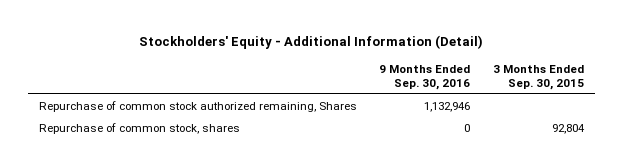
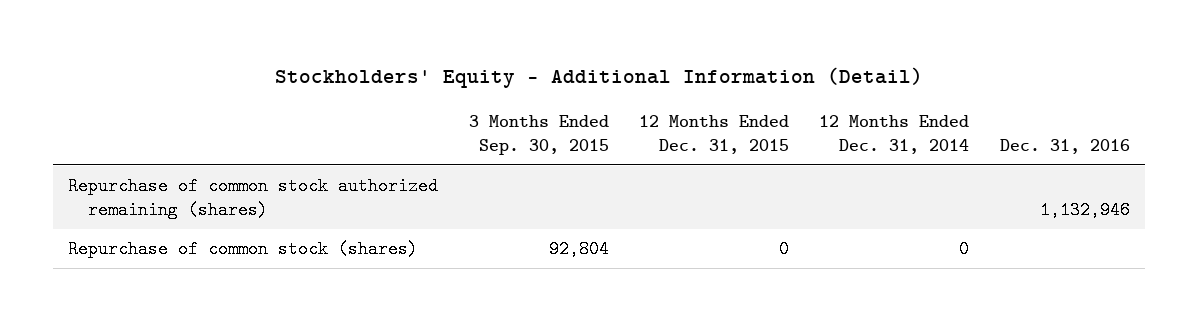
[379,64,471,90] 9 Months Ended Sep. 30, 2016 -> none
none -> [638,114,789,154] 12 Months Ended Dec. 31, 2015
none -> [819,114,970,154] 12 Months Ended Dec. 31, 2014
none -> [999,138,1130,154] Dec. 31, 2016
[39,101,358,113] Repurchase of common stock authorized remaining, Shares -> [68,177,439,220] Repurchase of common stock authorized remaining (shares)
[39,123,241,135] Repurchase of common stock, shares -> [68,240,419,259] Repurchase of common stock (shares)

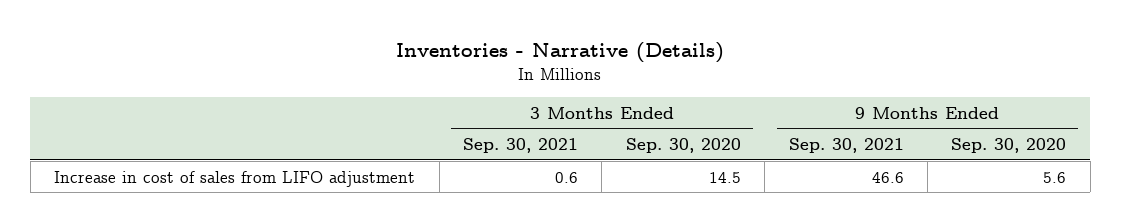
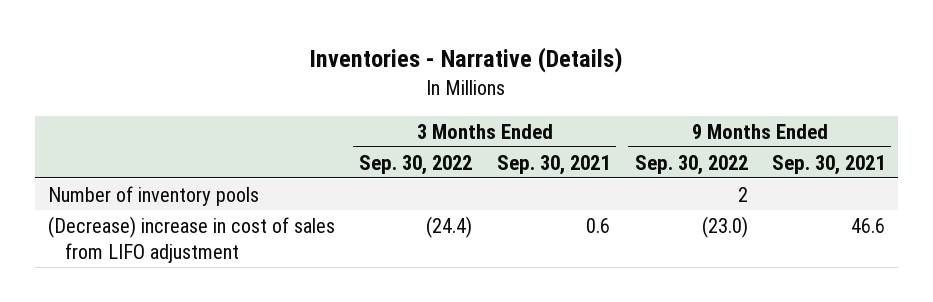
[625,138,741,154] Sep. 30, 2020 -> none
[951,138,1067,154] Sep. 30, 2020 -> none
none -> [359,154,473,175] Sep. 30, 2022
none -> [634,154,748,175] Sep. 30, 2022
none -> [47,185,259,206] Number of inventory pools
[54,170,416,187] Increase in cost of sales from LIFO adjustment -> [47,215,335,263] (Decrease) increase in cost of sales from LIFO adjustment

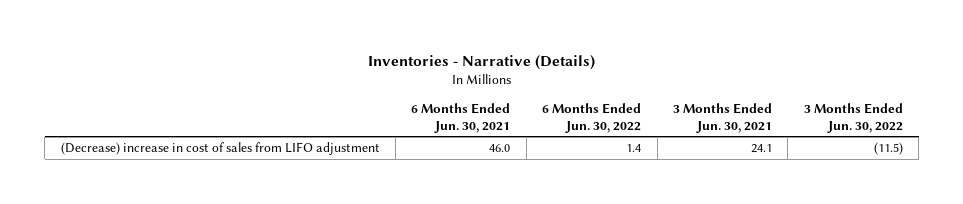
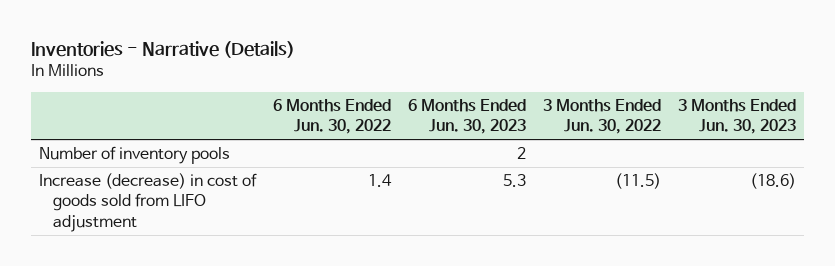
[411,103,511,133] 6 Months Ended Jun. 30, 2021 -> none
[672,103,772,133] 3 Months Ended Jun. 30, 2021 -> none
none -> [408,99,527,135] 6 Months Ended Jun. 30, 2023
none -> [677,99,796,135] 3 Months Ended Jun. 30, 2023
none -> [39,146,231,165] Number of inventory pools
[60,142,380,156] (Decrease) increase in cost of sales from LIFO adjustment -> [39,173,258,232] Increase (decrease) in cost of goods sold from LIFO adjustment

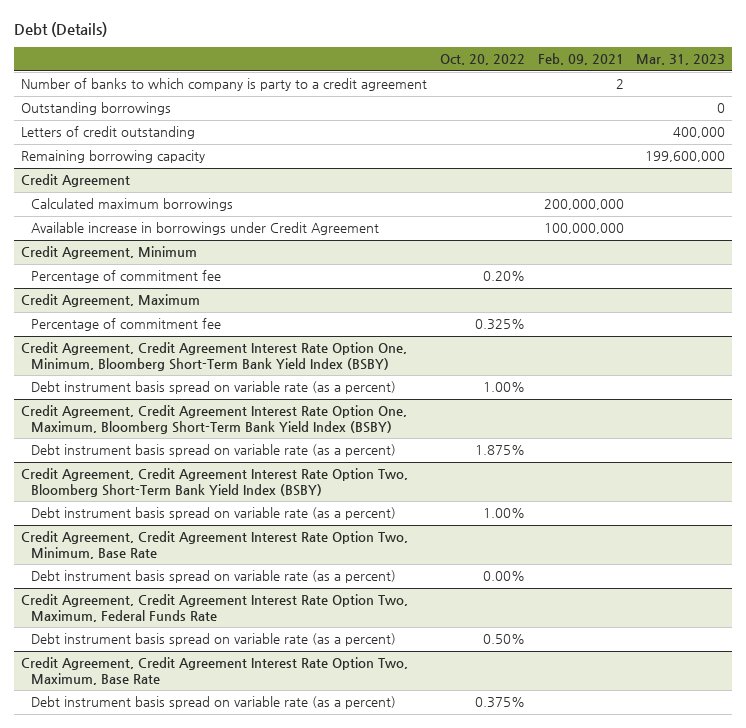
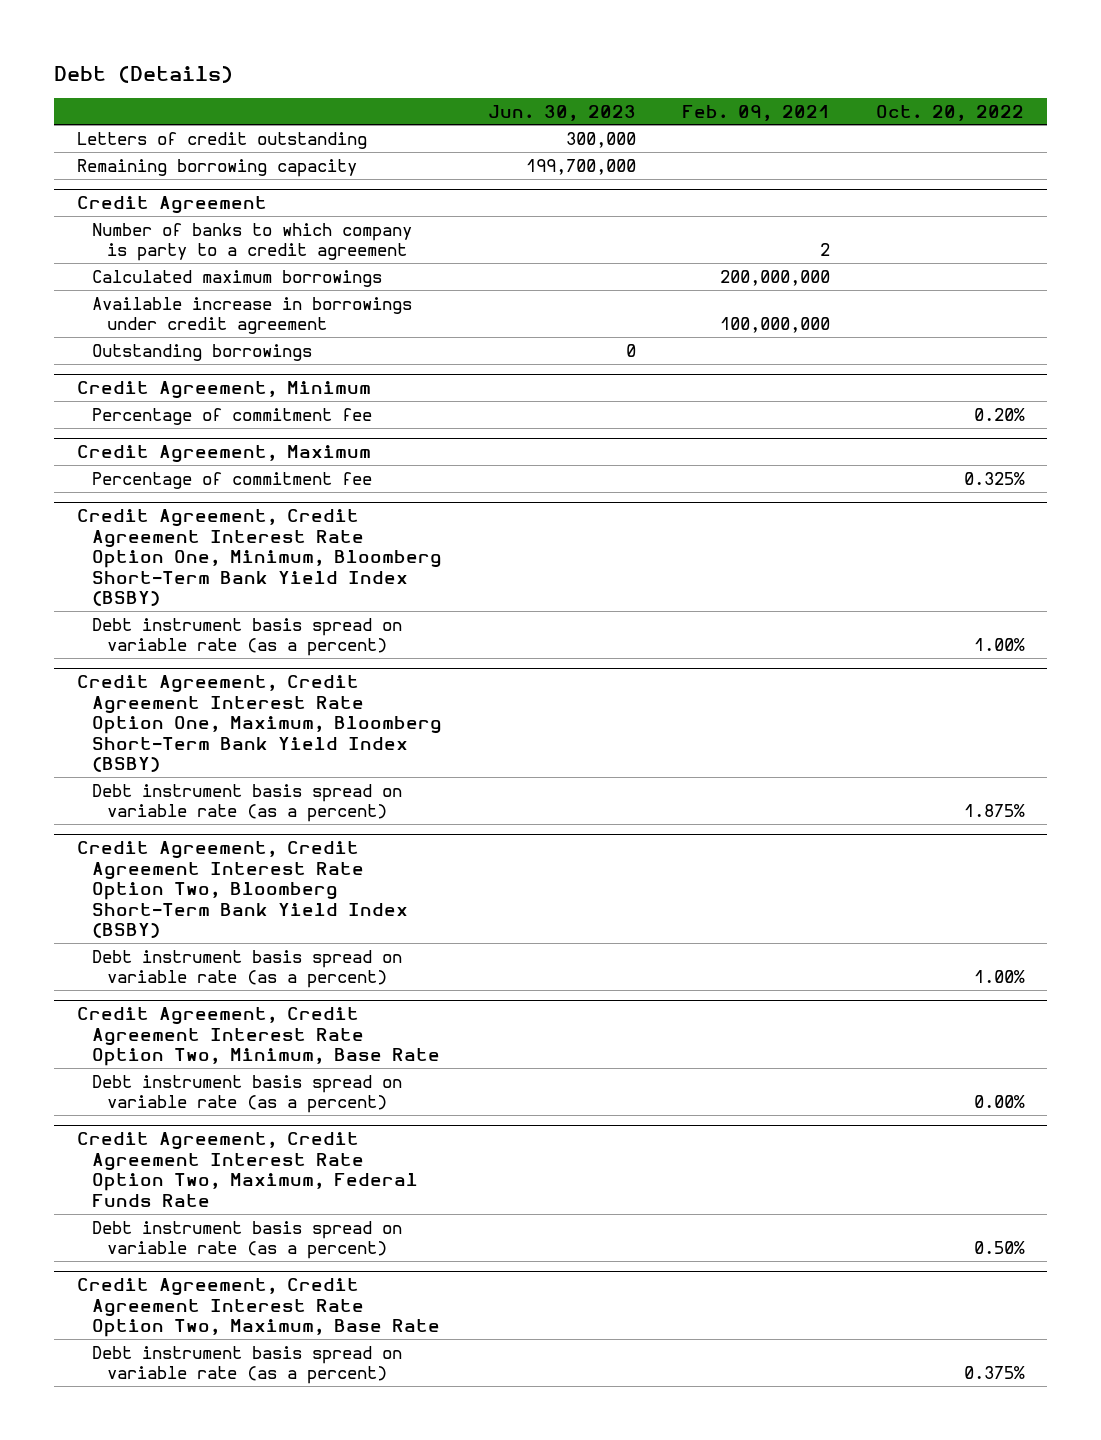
[636,54,726,66] Mar. 31, 2023 -> none
none -> [487,104,636,121] Jun. 30, 2023
[20,78,427,92] Number of banks to which company is party to a credit agreement -> none
[20,102,171,116] Outstanding borrowings -> none
none -> [91,222,412,262] Number of banks to which company is party to a credit agreement
[30,222,379,236] Available increase in borrowings under Credit Agreement -> [91,296,412,335] Available increase in borrowings under credit agreement
none -> [91,343,312,361] Outstanding borrowings

